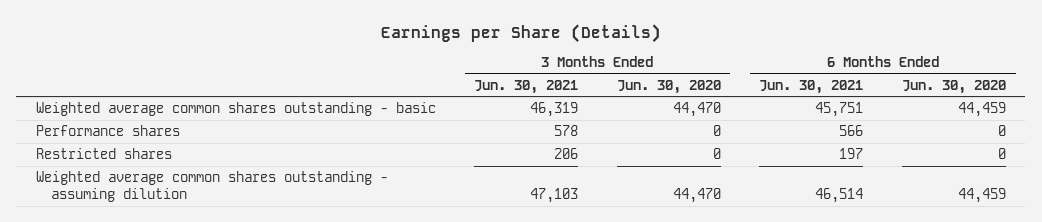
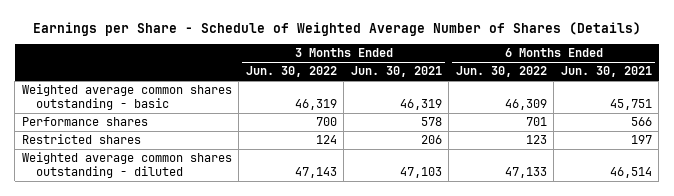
[380,23,661,43] Earnings per Share (Details) -> [32,21,641,36] Earnings per Share - Schedule of Weighted Average Number of Shares (Details)
[616,79,721,94] Jun. 30, 2020 -> none
[902,79,1007,94] Jun. 30, 2020 -> none
none -> [245,66,337,78] Jun. 30, 2022
none -> [455,66,547,78] Jun. 30, 2022
[35,171,388,203] Weighted average common shares outstanding - assuming dilution -> [21,152,232,179] Weighted average common shares outstanding - diluted

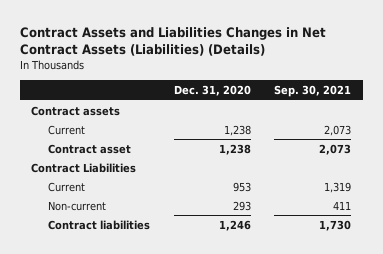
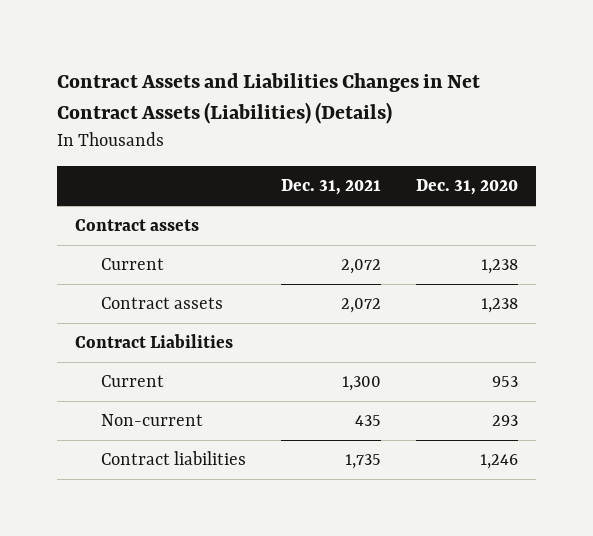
[274,85,352,98] Sep. 30, 2021 -> none
none -> [280,178,381,195] Dec. 31, 2021
[48,143,132,154] Contract asset -> [100,297,223,310] Contract assets

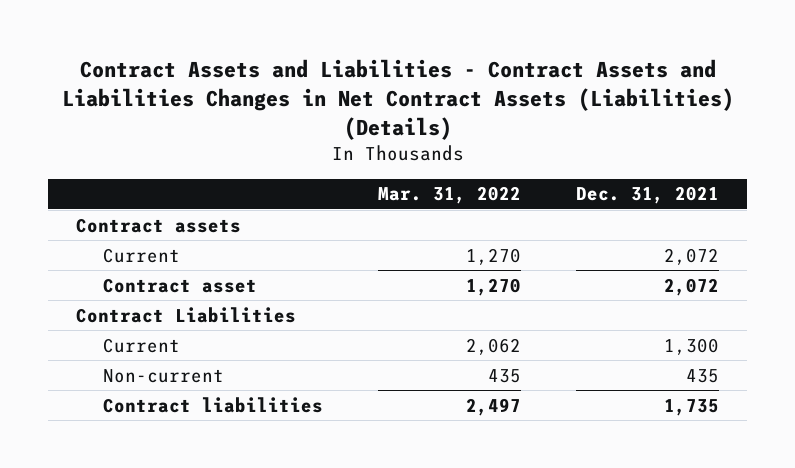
[57,73,481,124] Contract Assets and Liabilities Changes in Net Contract Assets (Liabilities) (Details) -> [61,59,734,140] Contract Assets and Liabilities - Contract Assets and Liabilities Changes in Net Contract Assets (Liabilities) (Details)
[415,178,518,195] Dec. 31, 2020 -> none
none -> [377,186,521,205] Mar. 31, 2022
[100,297,223,310] Contract assets -> [102,277,257,293] Contract asset

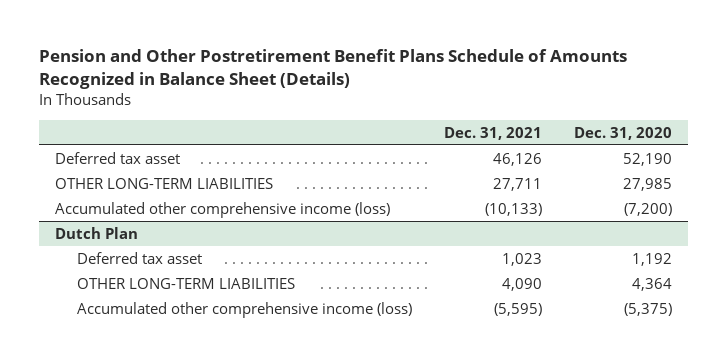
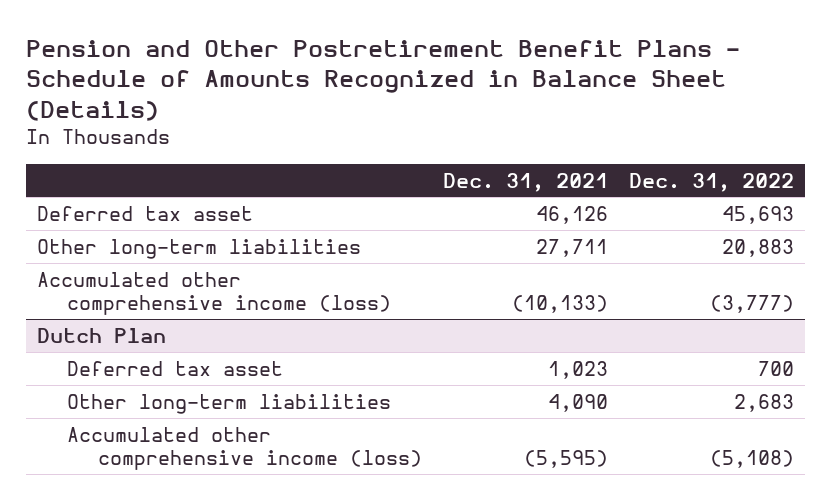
[38,48,627,89] Pension and Other Postretirement Benefit Plans Schedule of Amounts Recognized in Balance Sheet (Details) -> [26,39,741,121] Pension and Other Postretirement Benefit Plans - Schedule of Amounts Recognized in Balance Sheet (Details)
[573,126,672,140] Dec. 31, 2020 -> none
none -> [629,172,795,192] Dec. 31, 2022
[54,177,273,189] OTHER LONG-TERM LIABILITIES -> [36,238,361,259] Other long-term liabilities
[77,277,296,289] OTHER LONG-TERM LIABILITIES -> [67,393,392,414] Other long-term liabilities

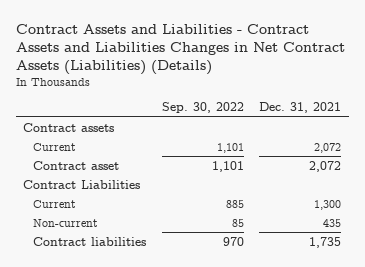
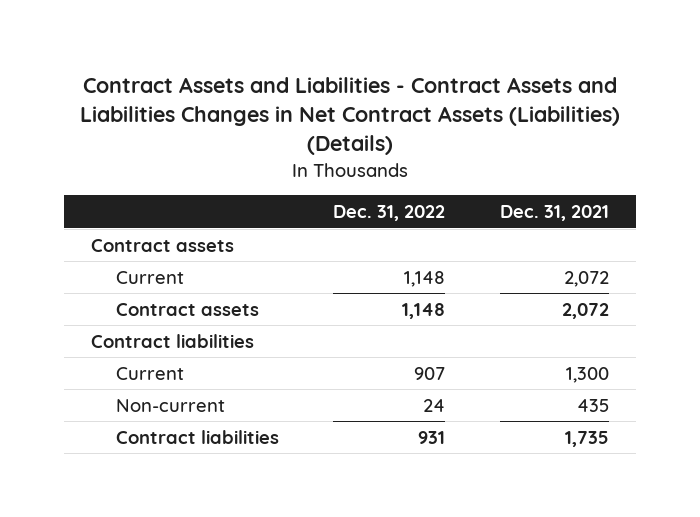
[161,102,244,114] Sep. 30, 2022 -> none
none -> [333,205,446,222] Dec. 31, 2022
[33,160,120,170] Contract asset -> [115,302,259,316] Contract assets
[23,179,141,189] Contract Liabilities -> [91,333,255,348] Contract liabilities

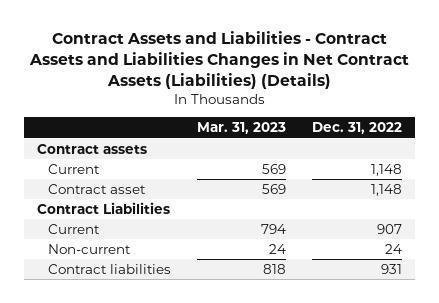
[499,205,609,222] Dec. 31, 2021 -> none
none -> [197,122,287,135] Mar. 31, 2023
[115,302,259,316] Contract assets -> [47,183,146,194] Contract asset
[91,333,255,348] Contract liabilities -> [36,201,170,214] Contract Liabilities

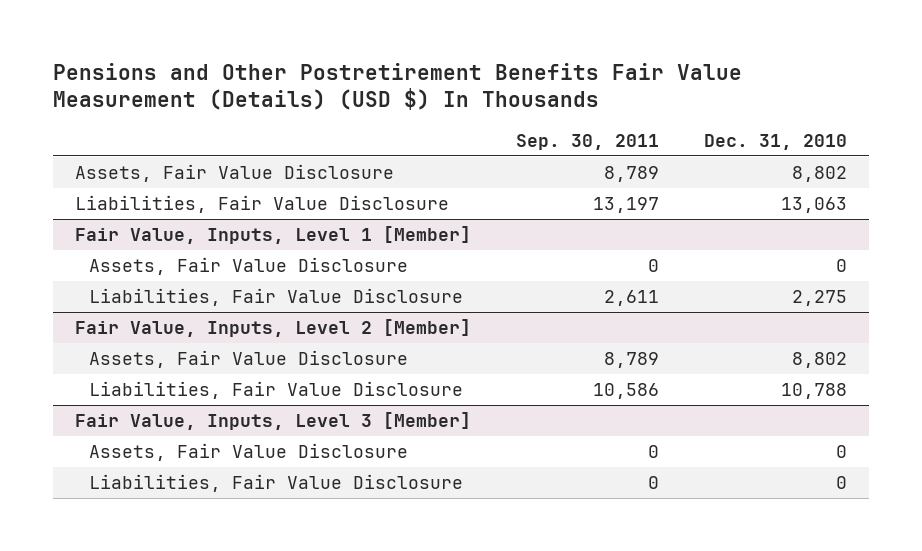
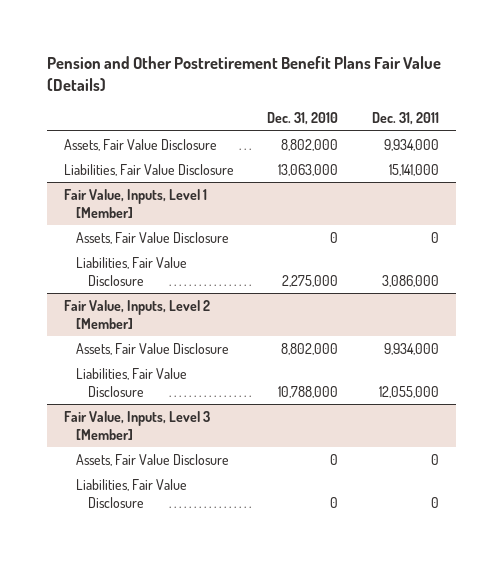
[52,62,742,111] Pensions and Other Postretirement Benefits Fair Value Measurement (Details) (USD $) In Thousands -> [46,56,441,92] Pension and Other Postretirement Benefit Plans Fair Value (Details)
[515,133,659,150] Sep. 30, 2011 -> none
none -> [372,112,440,126] Dec. 31, 2011
[791,165,847,182] 8,802 -> [281,138,339,151] 8,802,000
[780,196,847,213] 13,063 -> [278,163,339,176] 13,063,000
[791,289,847,306] 2,275 -> [282,274,339,287] 2,275,000
[791,351,847,368] 8,802 -> [281,342,339,355] 8,802,000
[780,382,847,399] 10,788 -> [278,385,339,398] 10,788,000

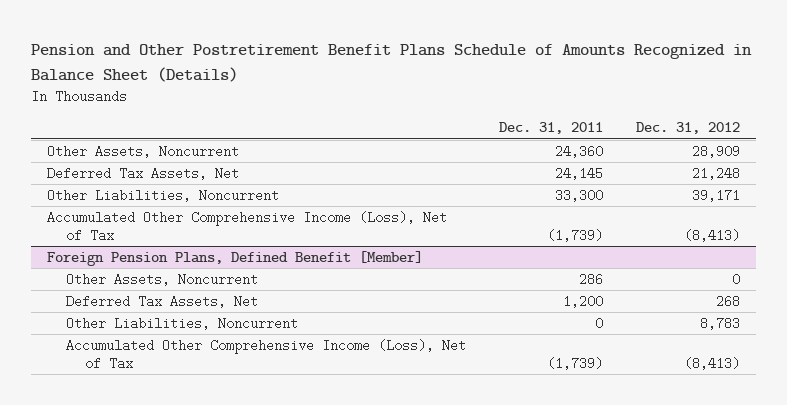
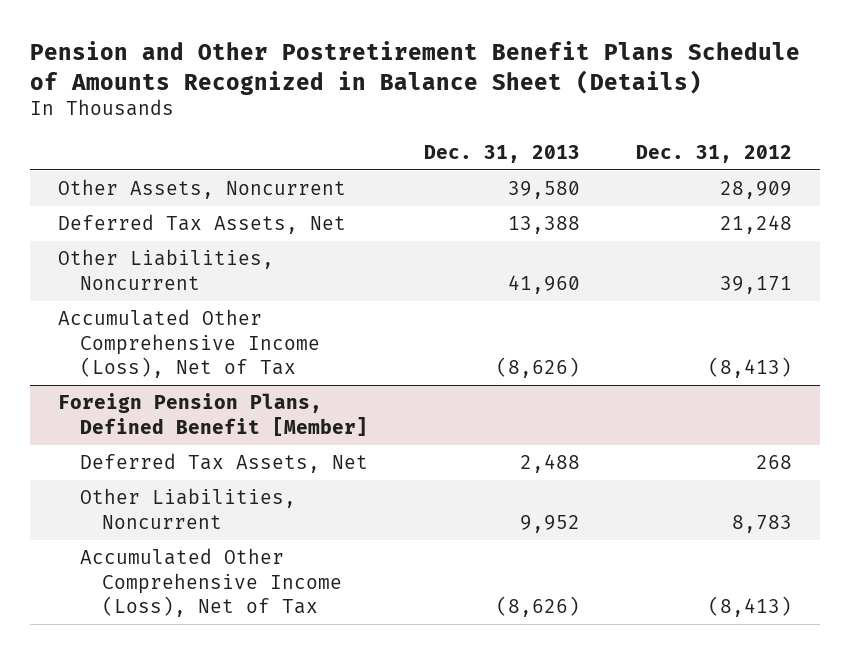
[498,122,603,135] Dec. 31, 2011 -> none
none -> [423,144,580,163] Dec. 31, 2013
[66,272,259,286] Other Assets, Noncurrent -> none

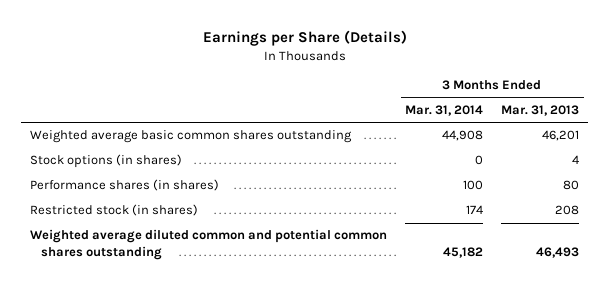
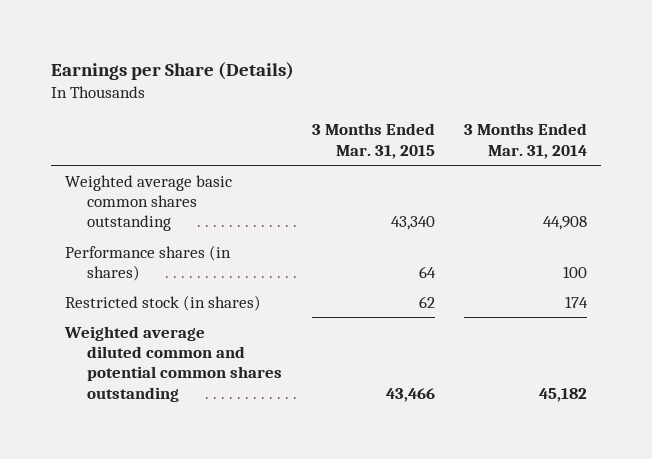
[501,104,580,116] Mar. 31, 2013 -> none
none -> [311,123,435,159] 3 Months Ended Mar. 31, 2015
[30,154,183,169] Stock options (in shares) -> none

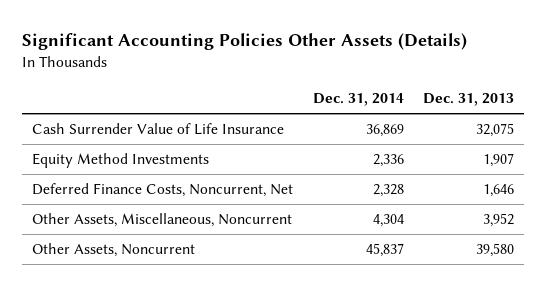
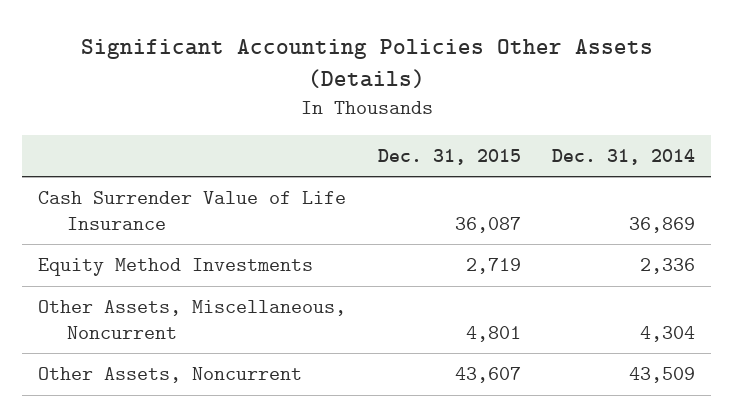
[423,93,515,107] Dec. 31, 2013 -> none
none -> [377,148,521,165] Dec. 31, 2015
[31,183,293,198] Deferred Finance Costs, Noncurrent, Net -> none
[365,243,404,258] 45,837 -> [629,367,696,384] 43,509

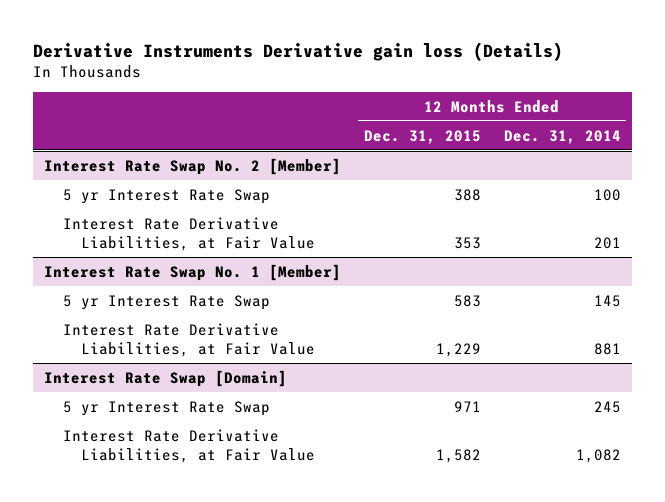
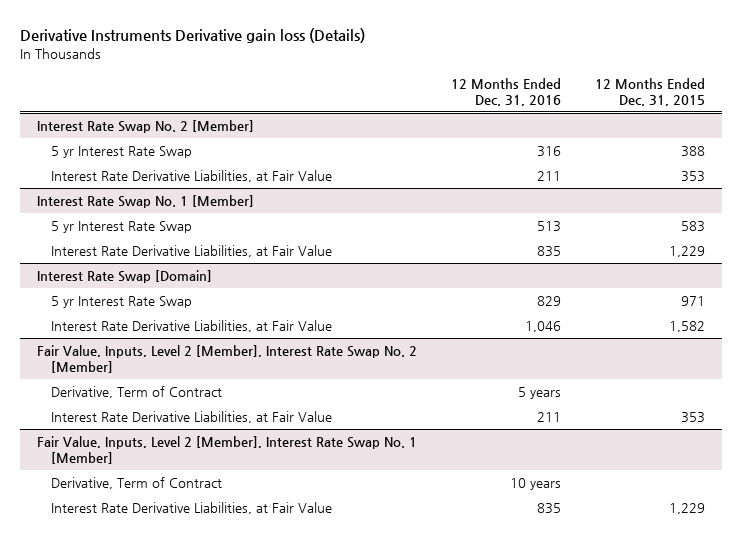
[503,129,621,144] Dec. 31, 2014 -> none
none -> [451,77,562,106] 12 Months Ended Dec. 31, 2016
none -> [37,345,418,374] Fair Value, Inputs, Level 2 [Member], Interest Rate Swap No. 2 [Member]
none -> [50,386,222,399] Derivative, Term of Contract
none -> [50,411,332,424] Interest Rate Derivative Liabilities, at Fair Value
none -> [37,436,418,465] Fair Value, Inputs, Level 2 [Member], Interest Rate Swap No. 1 [Member]
none -> [50,477,222,490] Derivative, Term of Contract
none -> [50,502,332,515] Interest Rate Derivative Liabilities, at Fair Value

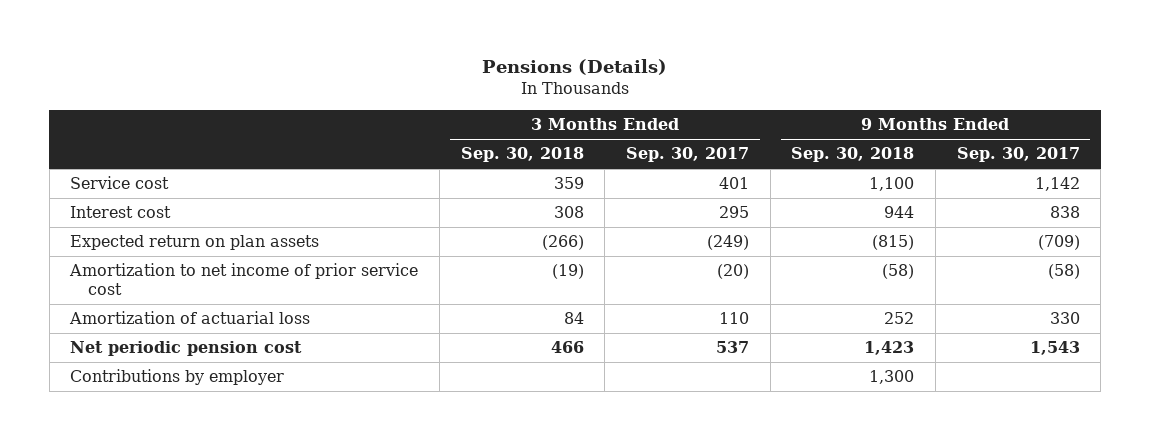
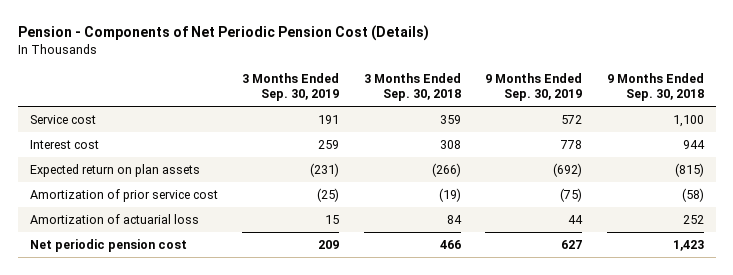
[482,59,668,76] Pensions (Details) -> [17,24,429,41] Pension - Components of Net Periodic Pension Cost (Details)
[626,147,750,163] Sep. 30, 2017 -> none
[956,147,1080,163] Sep. 30, 2017 -> none
none -> [242,72,340,102] 3 Months Ended Sep. 30, 2019
none -> [485,72,583,102] 9 Months Ended Sep. 30, 2019
[69,263,419,296] Amortization to net income of prior service cost -> [29,188,218,202] Amortization of prior service cost
[70,369,285,386] Contributions by employer -> none

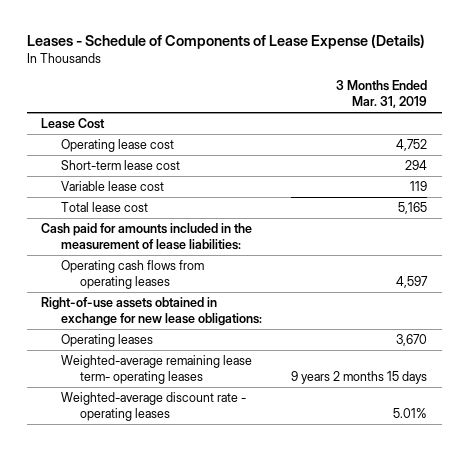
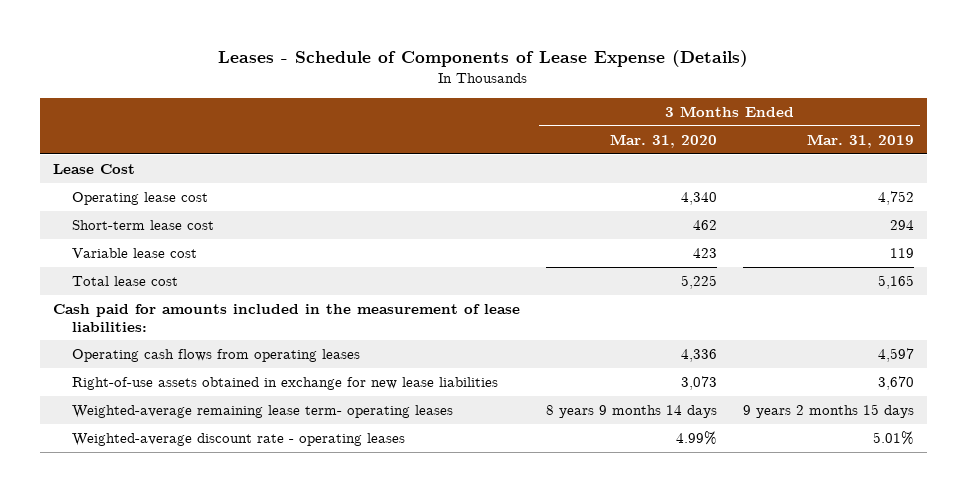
none -> [609,133,717,148] Mar. 31, 2020
[41,297,262,326] Right-of-use assets obtained in exchange for new lease obligations: -> none
[60,334,153,348] Operating leases -> [71,377,498,391] Right-of-use assets obtained in exchange for new lease liabilities

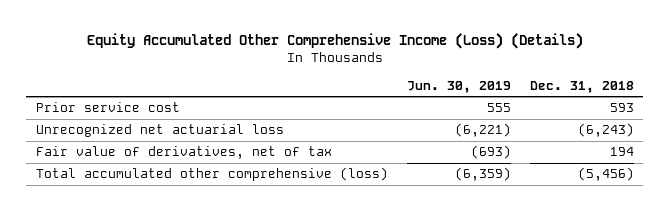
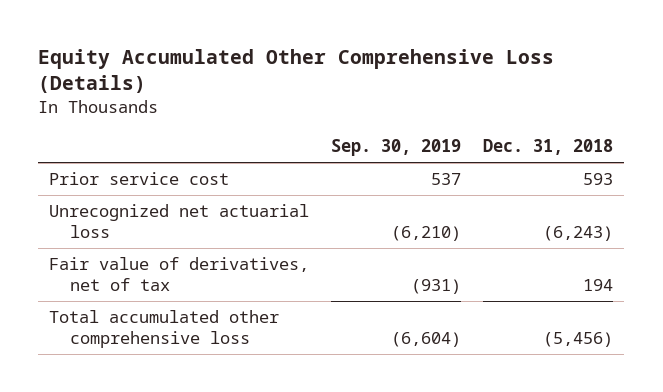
[86,33,583,50] Equity Accumulated Other Comprehensive Income (Loss) (Details) -> [38,49,555,94] Equity Accumulated Other Comprehensive Loss (Details)
[406,80,511,93] Jun. 30, 2019 -> none
none -> [331,139,462,157] Sep. 30, 2019
[35,167,388,182] Total accumulated other comprehensive (loss) -> [49,310,280,349] Total accumulated other comprehensive loss

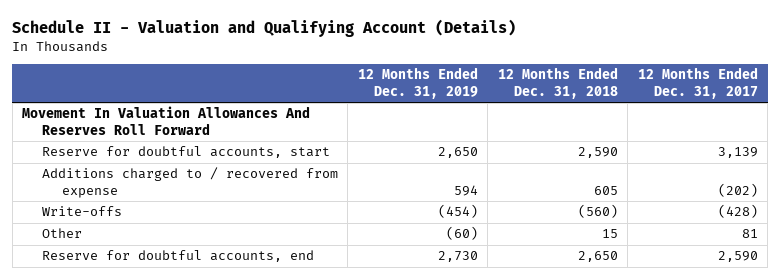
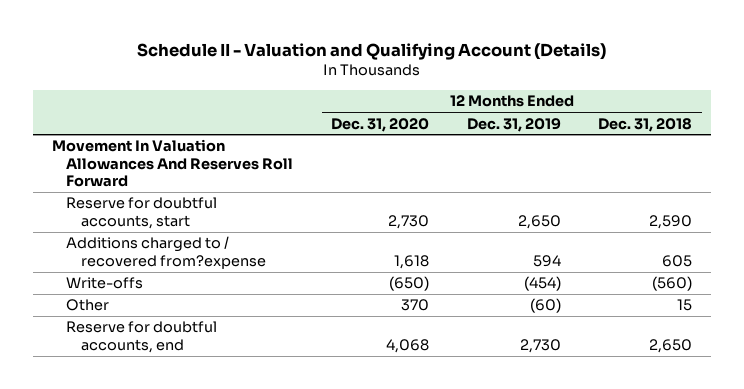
[637,67,758,99] 12 Months Ended Dec. 31, 2017 -> none
none -> [331,117,430,132] Dec. 31, 2020
[42,167,339,199] Additions charged to / recovered from expense -> [66,236,267,269] Additions charged to / recovered from?expense

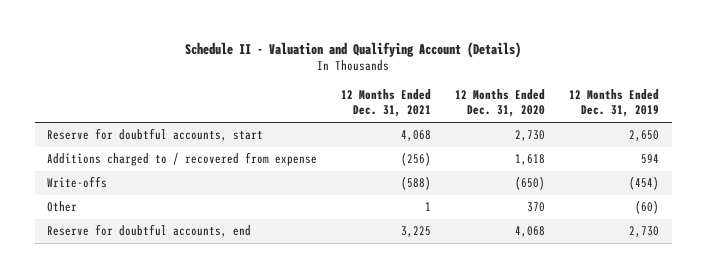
[598,117,693,132] Dec. 31, 2018 -> none
none -> [340,88,431,118] 12 Months Ended Dec. 31, 2021
[51,139,294,187] Movement In Valuation Allowances And Reserves Roll Forward -> none
[66,236,267,269] Additions charged to / recovered from?expense -> [46,152,317,167] Additions charged to / recovered from expense

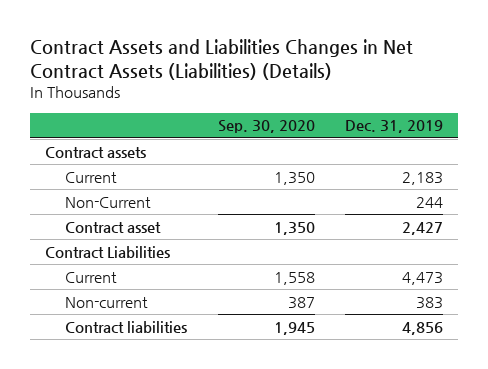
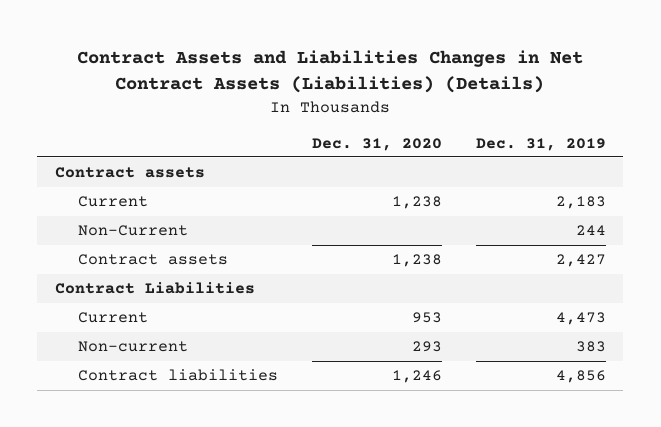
[217,120,315,134] Sep. 30, 2020 -> none
none -> [312,137,443,151] Dec. 31, 2020
[65,221,162,233] Contract asset -> [78,254,229,266] Contract assets

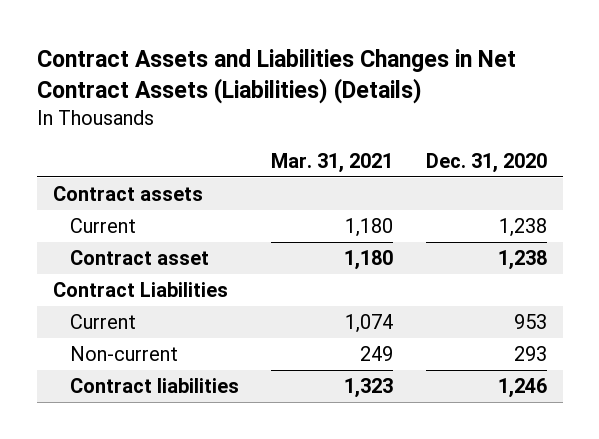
[476,137,607,151] Dec. 31, 2019 -> none
none -> [271,152,394,173] Mar. 31, 2021
[78,225,189,237] Non-Current -> none
[78,254,229,266] Contract assets -> [70,250,210,266] Contract asset

